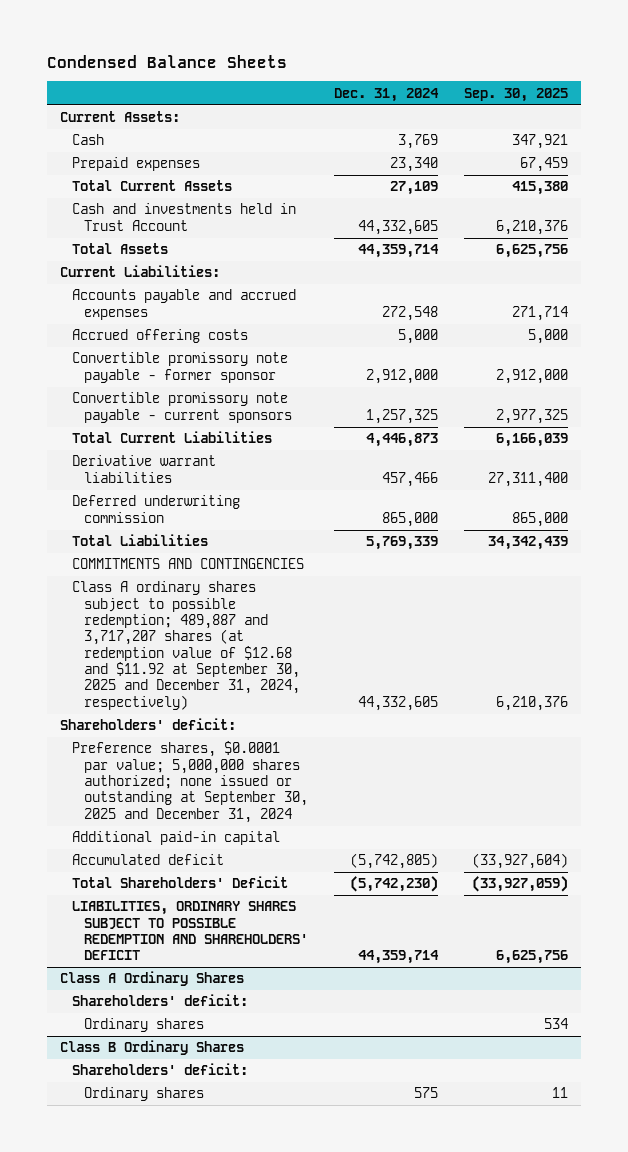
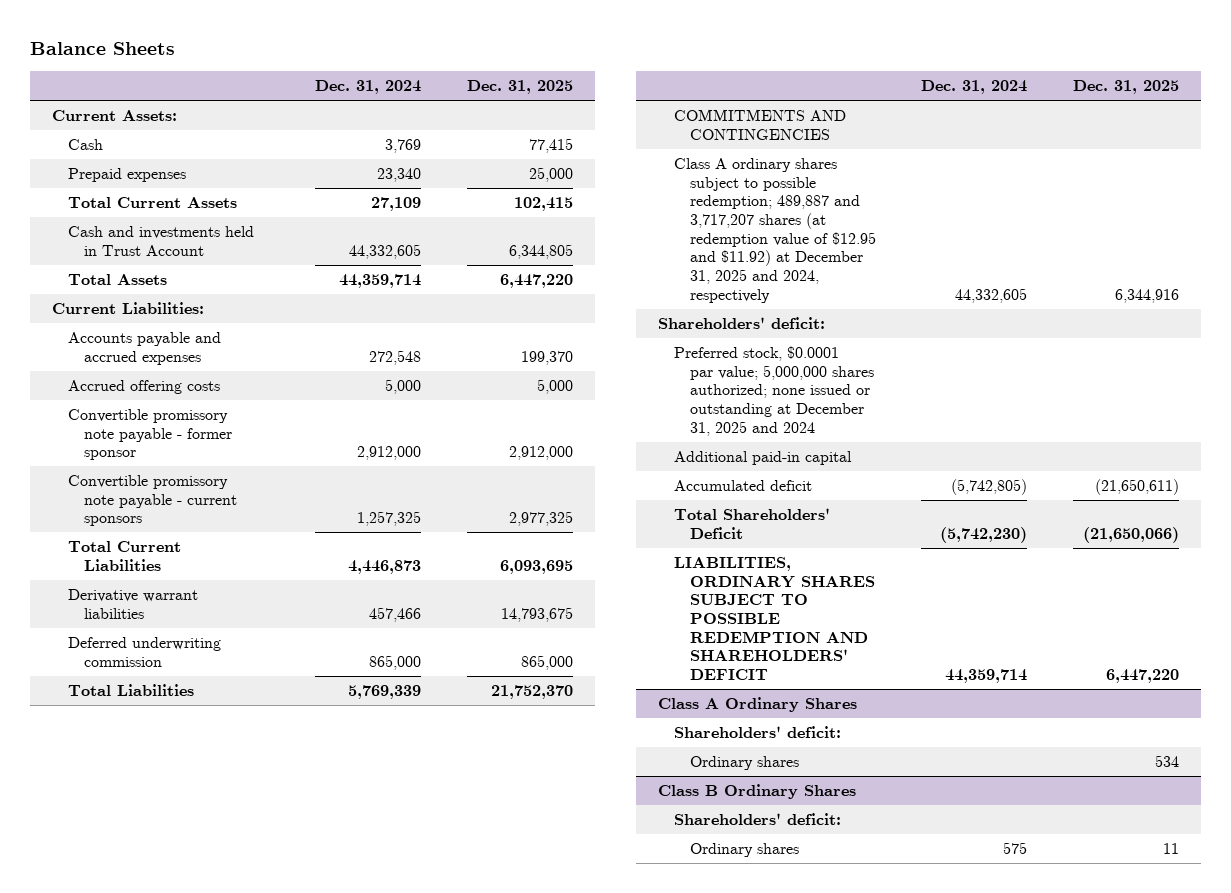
[46,54,287,68] Condensed Balance Sheets -> [29,41,175,55] Balance Sheets
[464,87,569,102] Sep. 30, 2025 -> none
none -> [466,80,573,95] Dec. 31, 2025
[71,581,300,710] Class A ordinary shares subject to possible redemption; 489,887 and 3,717,207 shares (at redemption value of $12.68 and $11.92 at September 30, 2025 and December 31, 2024, respectively) -> [674,158,877,303] Class A ordinary shares subject to possible redemption; 489,887 and 3,717,207 shares (at redemption value of $12.95 and $11.92) at December 31, 2025 and 2024, respectively
[71,741,308,823] Preference shares, $0.0001 par value; 5,000,000 shares authorized; none issued or outstanding at September 30, 2025 and December 31, 2024 -> [674,346,875,436] Preferred stock, $0.0001 par value; 5,000,000 shares authorized; none issued or outstanding at December 31, 2025 and 2024

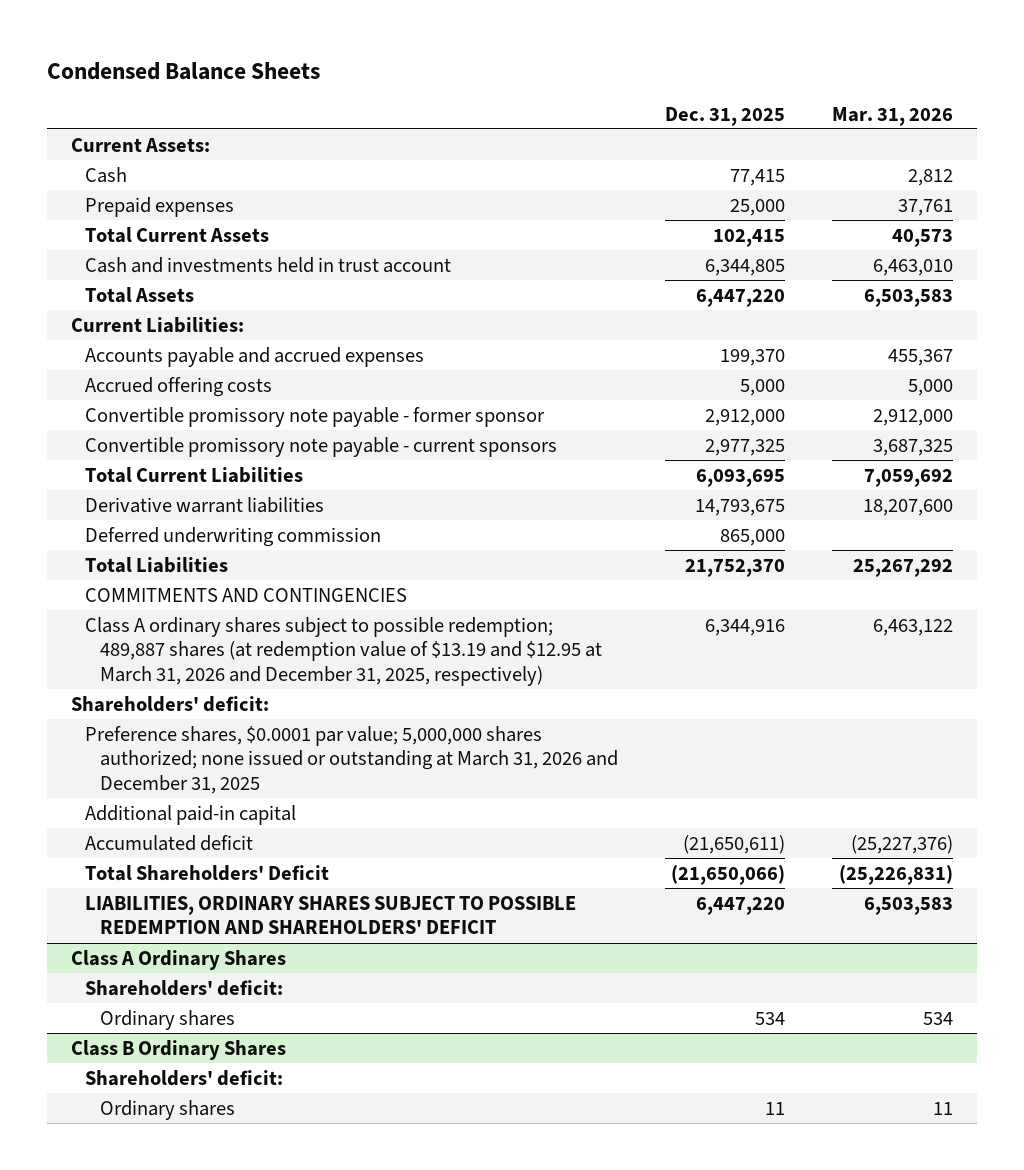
[29,41,175,55] Balance Sheets -> [47,61,321,80] Condensed Balance Sheets
[315,80,422,95] Dec. 31, 2024 -> none
none -> [832,106,954,126] Mar. 31, 2026
[68,226,255,256] Cash and investments held in Trust Account -> [85,256,452,273] Cash and investments held in trust account
[674,158,877,303] Class A ordinary shares subject to possible redemption; 489,887 and 3,717,207 shares (at redemption value of $12.95 and $11.92) at December 31, 2025 and 2024, respectively -> [85,616,602,687] Class A ordinary shares subject to possible redemption; 489,887 shares (at redemption value of $13.19 and $12.95 at March 31, 2026 and December 31, 2025, respectively)
[674,346,875,436] Preferred stock, $0.0001 par value; 5,000,000 shares authorized; none issued or outstanding at December 31, 2025 and 2024 -> [85,725,618,795] Preference shares, $0.0001 par value; 5,000,000 shares authorized; none issued or outstanding at March 31, 2026 and December 31, 2025

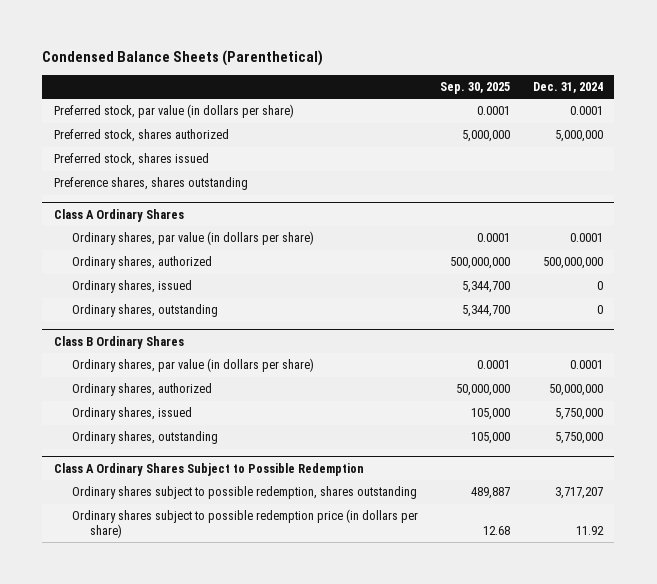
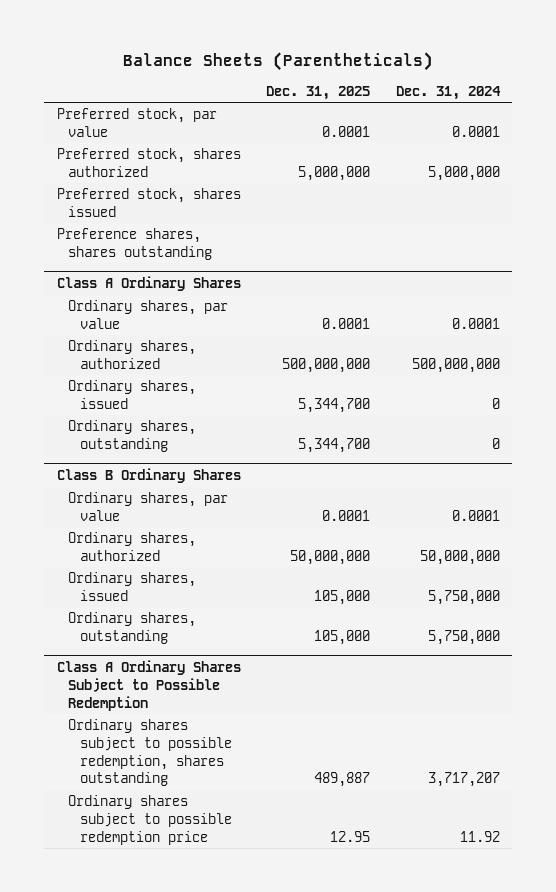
[42,49,324,66] Condensed Balance Sheets (Parenthetical) -> [123,51,434,71] Balance Sheets (Parentheticals)
[440,81,511,94] Sep. 30, 2025 -> none
none -> [266,85,371,100] Dec. 31, 2025
[53,104,294,119] Preferred stock, par value (in dollars per share) -> [56,108,217,137] Preferred stock, par value
[71,231,314,246] Ordinary shares, par value (in dollars per share) -> [68,300,229,329] Ordinary shares, par value
[71,358,314,373] Ordinary shares, par value (in dollars per share) -> [68,492,229,521] Ordinary shares, par value
[71,509,418,539] Ordinary shares subject to possible redemption price (in dollars per share) -> [68,795,233,845] Ordinary shares subject to possible redemption price

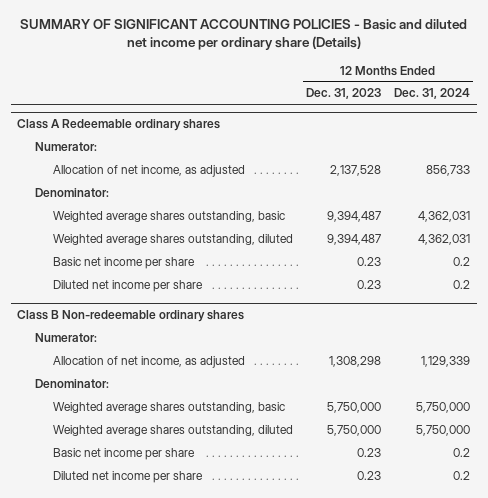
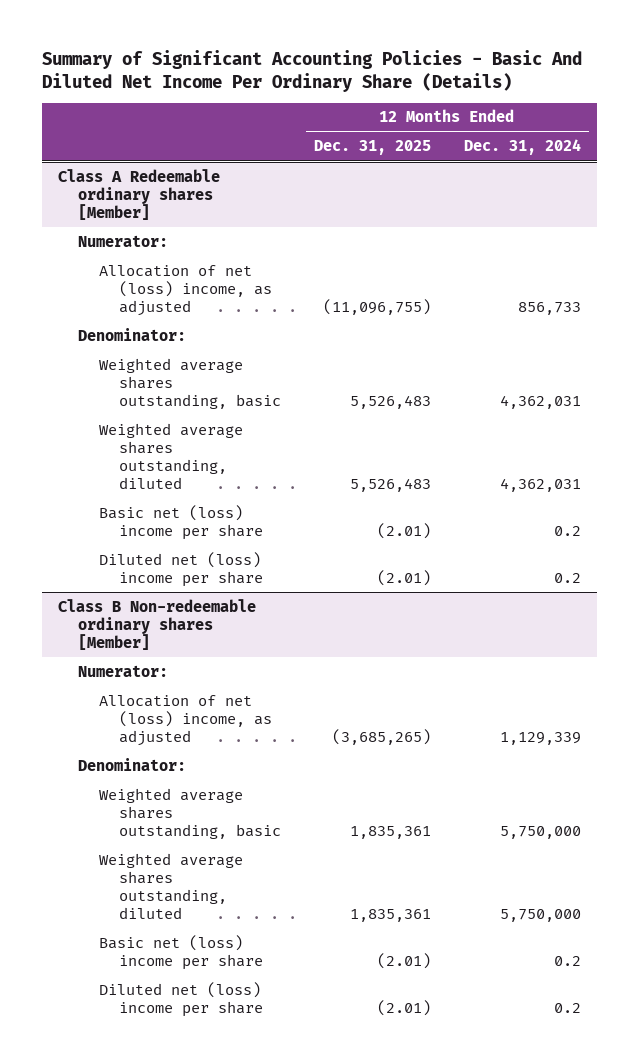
[19,19,467,51] SUMMARY OF SIGNIFICANT ACCOUNTING POLICIES - Basic and diluted net income per ordinary share (Details) -> [41,49,582,92] Summary of Significant Accounting Policies - Basic And Diluted Net Income Per Ordinary Share (Details)
[305,88,381,100] Dec. 31, 2023 -> none
none -> [313,140,431,156] Dec. 31, 2025
[17,119,221,132] Class A Redeemable ordinary shares -> [58,168,221,220] Class A Redeemable ordinary shares [Member]
[52,164,245,177] Allocation of net income, as adjusted -> [98,264,273,316] Allocation of net (loss) income, as adjusted
[52,256,195,269] Basic net income per share -> [98,504,264,540] Basic net (loss) income per share
[52,279,203,292] Diluted net income per share -> [98,551,264,587] Diluted net (loss) income per share
[17,310,245,323] Class B Non-redeemable ordinary shares -> [58,598,257,650] Class B Non-redeemable ordinary shares [Member]
[52,355,245,368] Allocation of net income, as adjusted -> [98,694,273,746] Allocation of net (loss) income, as adjusted
[52,447,195,460] Basic net income per share -> [98,934,264,970] Basic net (loss) income per share
[52,470,203,483] Diluted net income per share -> [98,981,264,1017] Diluted net (loss) income per share

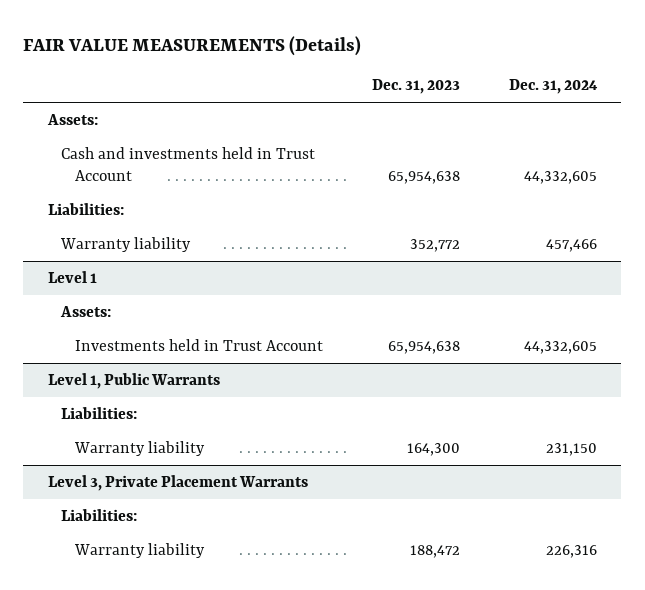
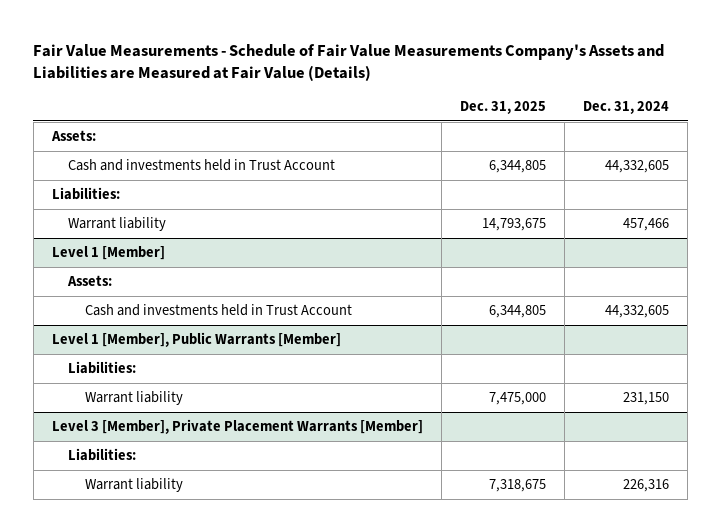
[23,35,362,56] FAIR VALUE MEASUREMENTS (Details) -> [33,43,665,81] Fair Value Measurements - Schedule of Fair Value Measurements Company's Assets and Liabilities are Measured at Fair Value (Details)
[371,79,460,95] Dec. 31, 2023 -> none
none -> [460,101,547,115] Dec. 31, 2025
[60,236,192,252] Warranty liability -> [68,217,167,232] Warrant liability
[47,270,97,283] Level 1 -> [51,246,165,261] Level 1 [Member]
[74,338,323,351] Investments held in Trust Account -> [85,304,353,317] Cash and investments held in Trust Account
[47,372,220,389] Level 1, Public Warrants -> [51,332,341,348] Level 1 [Member], Public Warrants [Member]
[73,440,205,456] Warranty liability -> [85,391,184,406] Warrant liability
[47,474,308,491] Level 3, Private Placement Warrants -> [51,419,423,435] Level 3 [Member], Private Placement Warrants [Member]
[73,542,205,558] Warranty liability -> [85,478,184,493] Warrant liability

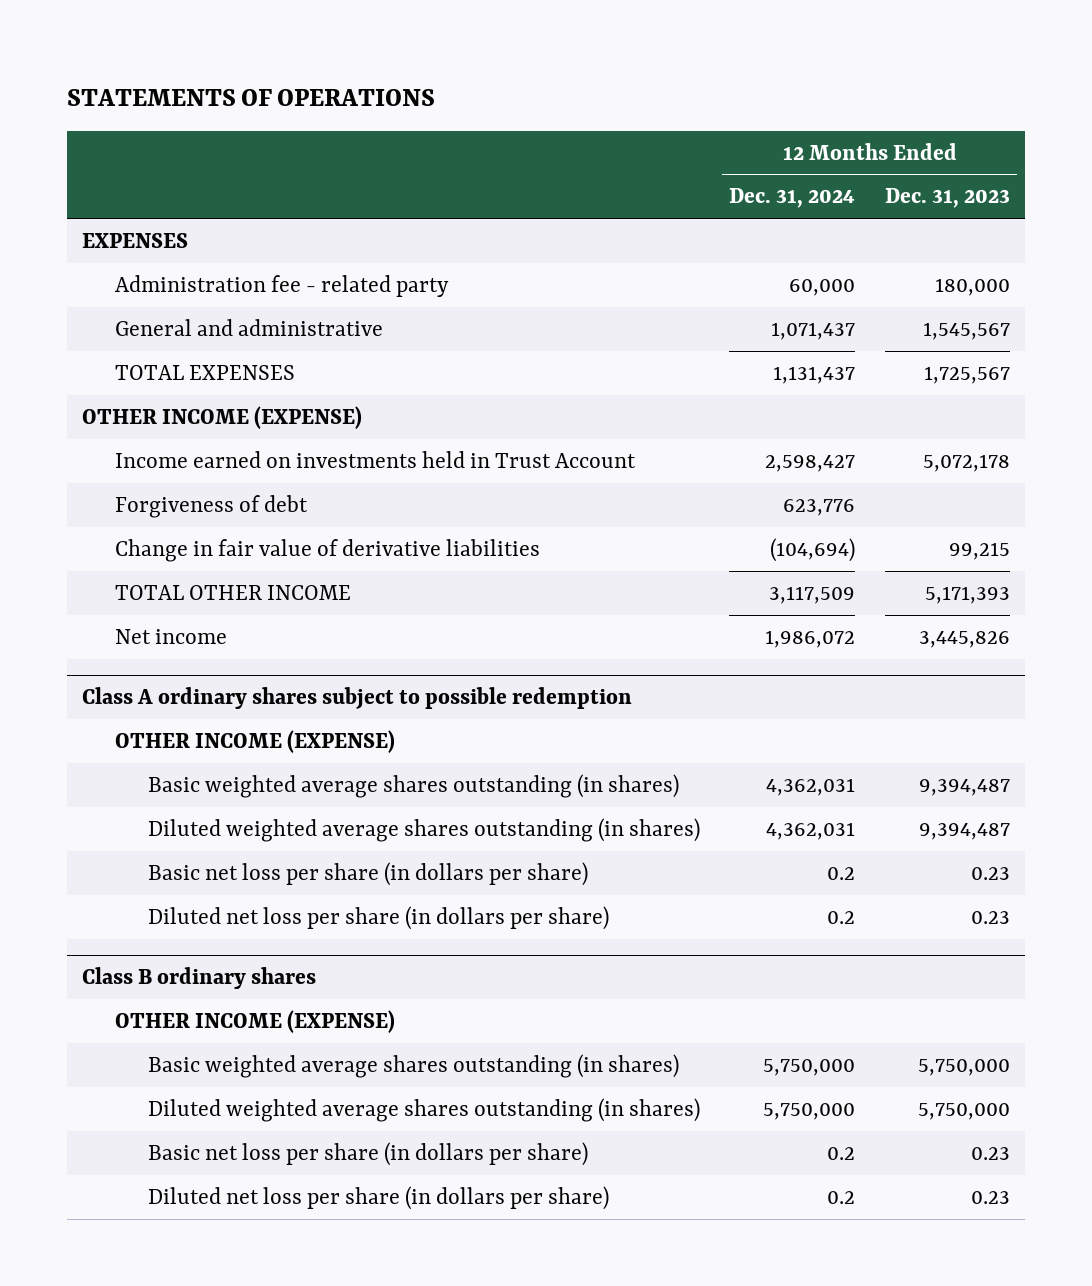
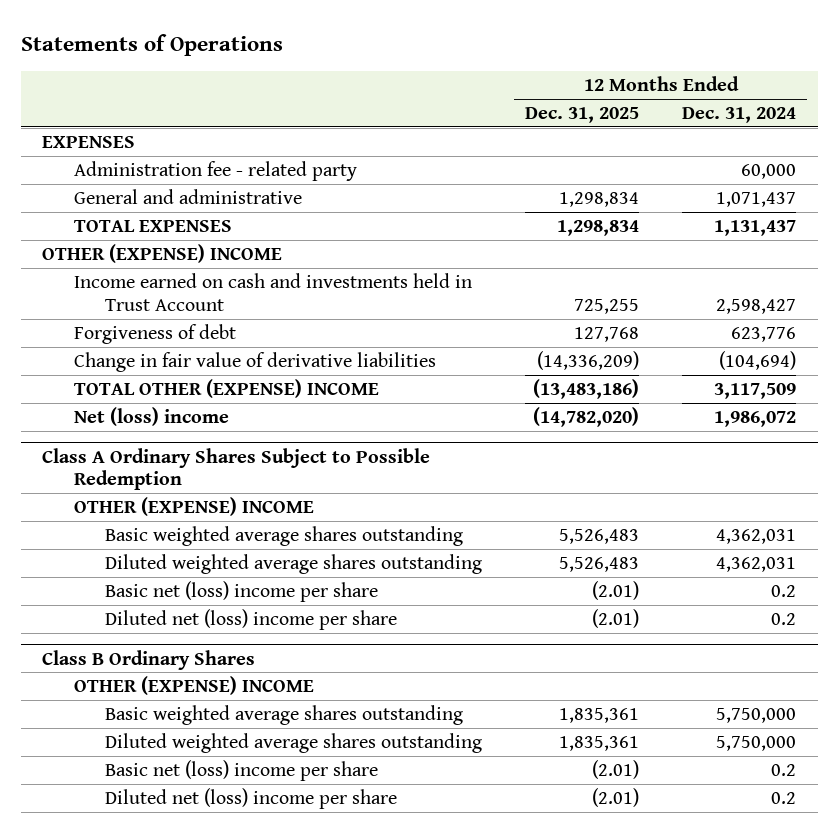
[67,88,436,106] STATEMENTS OF OPERATIONS -> [20,34,283,57] Statements of Operations
[884,188,1010,209] Dec. 31, 2023 -> none
none -> [525,107,640,124] Dec. 31, 2025
[81,405,362,429] OTHER INCOME (EXPENSE) -> [42,244,283,264] OTHER (EXPENSE) INCOME
[114,450,636,468] Income earned on investments held in Trust Account -> [73,273,472,311] Income earned on cash and investments held in Trust Account
[114,584,351,600] TOTAL OTHER INCOME -> [73,379,379,399] TOTAL OTHER (EXPENSE) INCOME
[114,628,227,644] Net income -> [73,407,229,427] Net (loss) income
[81,687,632,710] Class A ordinary shares subject to possible redemption -> [42,447,431,491] Class A Ordinary Shares Subject to Possible Redemption
[114,729,395,753] OTHER INCOME (EXPENSE) -> [73,497,314,517] OTHER (EXPENSE) INCOME
[147,773,679,798] Basic weighted average shares outstanding (in shares) -> [105,526,464,547] Basic weighted average shares outstanding
[147,817,700,842] Diluted weighted average shares outstanding (in shares) -> [105,554,483,575] Diluted weighted average shares outstanding
[147,861,588,886] Basic net loss per share (in dollars per share) -> [105,581,379,603] Basic net (loss) income per share
[147,905,609,930] Diluted net loss per share (in dollars per share) -> [105,609,398,631] Diluted net (loss) income per share
[81,967,316,990] Class B ordinary shares -> [42,649,256,670] Class B Ordinary Shares
[114,1009,395,1033] OTHER INCOME (EXPENSE) -> [73,676,314,696] OTHER (EXPENSE) INCOME
[147,1053,679,1078] Basic weighted average shares outstanding (in shares) -> [105,705,464,726] Basic weighted average shares outstanding
[147,1097,700,1122] Diluted weighted average shares outstanding (in shares) -> [105,733,483,754] Diluted weighted average shares outstanding
[147,1141,588,1166] Basic net loss per share (in dollars per share) -> [105,760,379,782] Basic net (loss) income per share
[147,1185,609,1210] Diluted net loss per share (in dollars per share) -> [105,788,398,810] Diluted net (loss) income per share

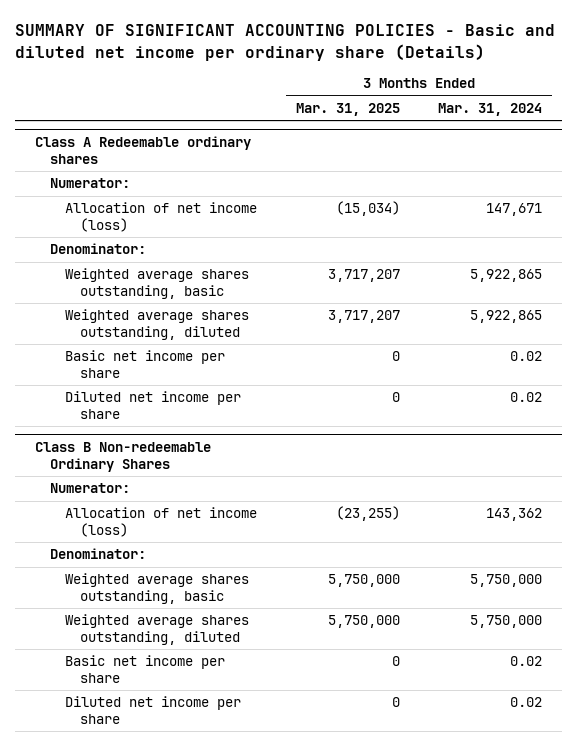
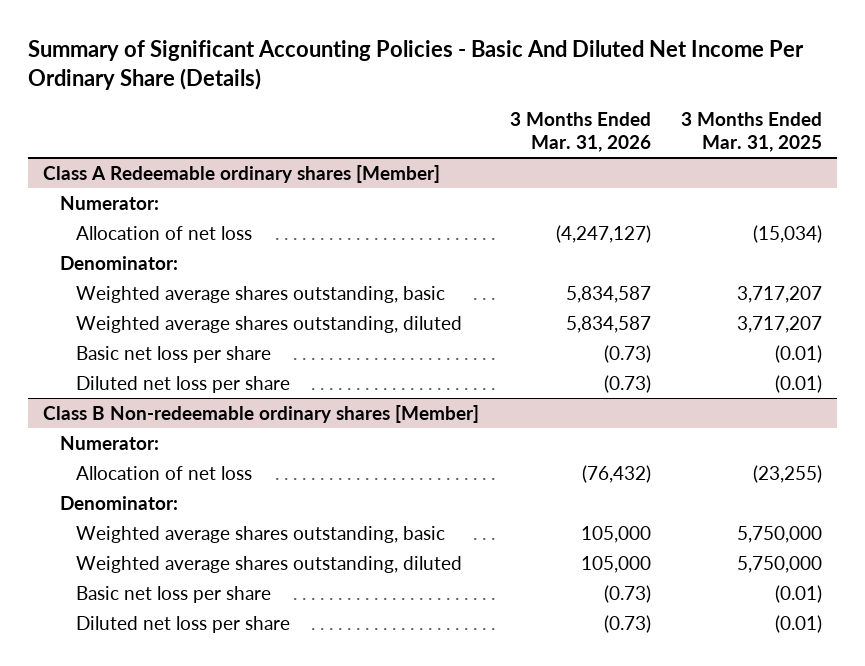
[15,24,556,61] SUMMARY OF SIGNIFICANT ACCOUNTING POLICIES - Basic and diluted net income per ordinary share (Details) -> [28,40,805,90] Summary of Significant Accounting Policies - Basic And Diluted Net Income Per Ordinary Share (Details)
[438,103,543,117] Mar. 31, 2024 -> none
none -> [509,111,651,152] 3 Months Ended Mar. 31, 2026
[34,135,251,164] Class A Redeemable ordinary shares -> [43,164,441,183] Class A Redeemable ordinary shares [Member]
[64,202,257,233] Allocation of net income (loss) -> [76,225,253,240] Allocation of net loss
[64,350,225,379] Basic net income per share -> [76,345,272,363] Basic net loss per share
[391,351,400,362] 0 -> [775,344,823,363] (0.01)
[64,391,241,420] Diluted net income per share -> [76,375,291,393] Diluted net loss per share
[391,392,400,403] 0 -> [775,374,823,393] (0.01)
[34,441,211,472] Class B Non-redeemable Ordinary Shares -> [43,404,480,423] Class B Non-redeemable ordinary shares [Member]
[64,507,257,538] Allocation of net income (loss) -> [76,465,253,480] Allocation of net loss
[64,655,225,684] Basic net income per share -> [76,585,272,603] Basic net loss per share
[391,656,400,667] 0 -> [775,584,823,603] (0.01)
[64,696,241,725] Diluted net income per share -> [76,615,291,633] Diluted net loss per share
[391,697,400,708] 0 -> [775,614,823,633] (0.01)

